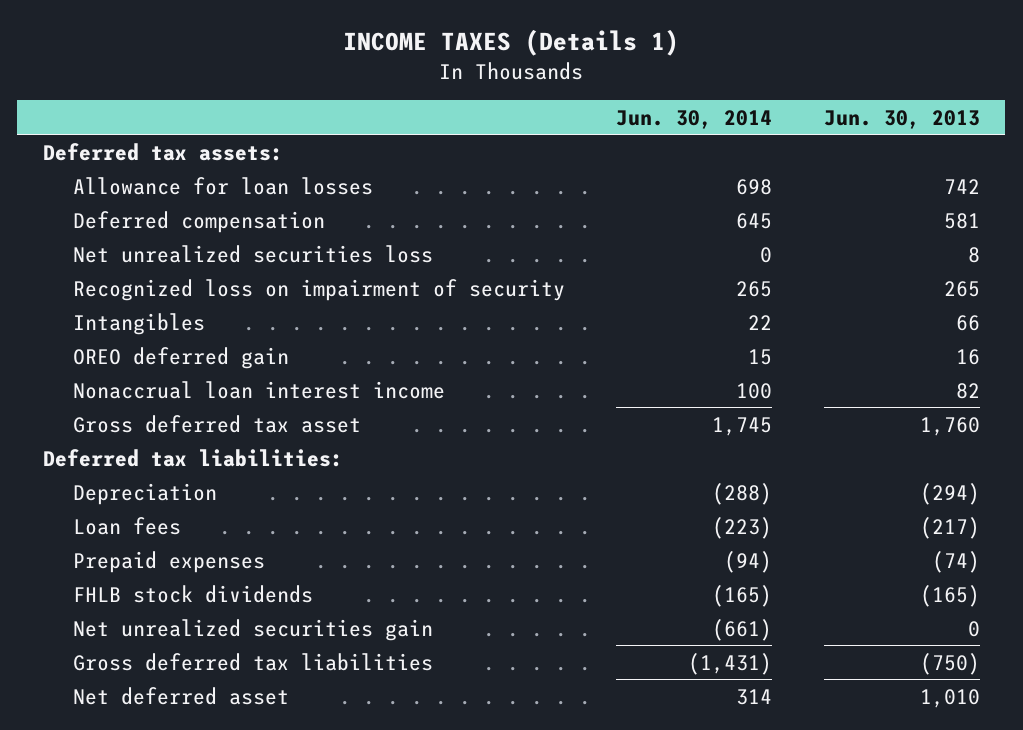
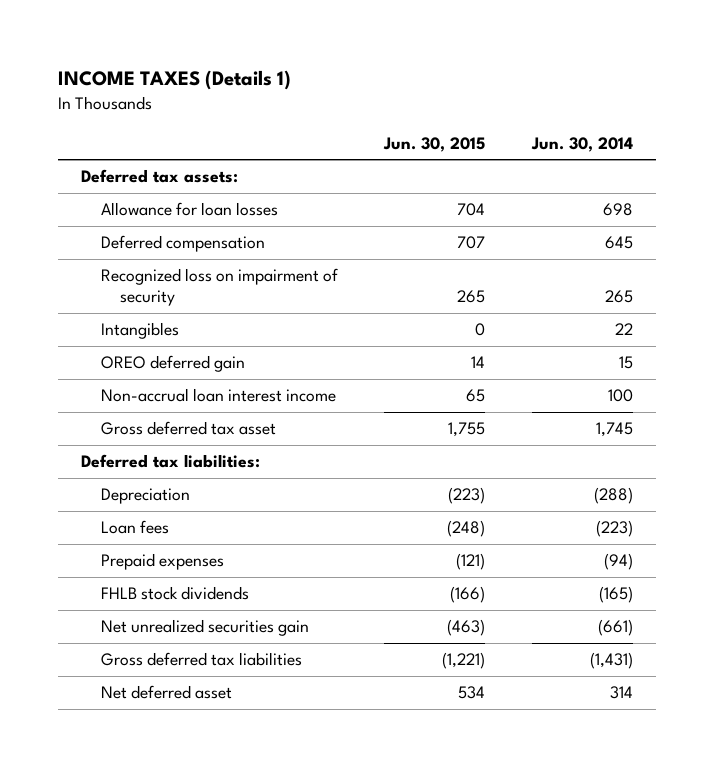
[823,109,980,129] Jun. 30, 2013 -> none
none -> [383,136,486,152] Jun. 30, 2015
[72,244,433,263] Net unrealized securities loss -> none
[72,380,445,399] Nonaccrual loan interest income -> [100,388,336,403] Non-accrual loan interest income

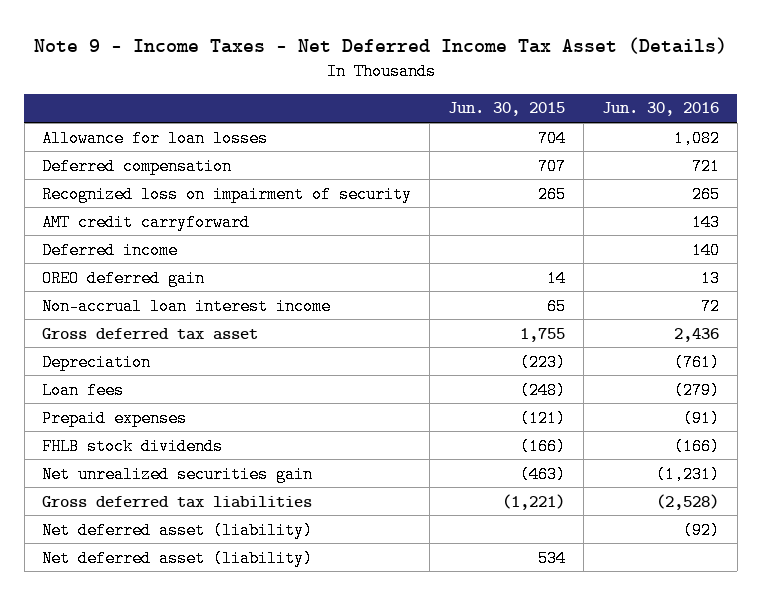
[57,70,291,91] INCOME TAXES (Details 1) -> [33,36,727,54] Note 9 - Income Taxes - Net Deferred Income Tax Asset (Details)
[530,136,633,152] Jun. 30, 2014 -> none
none -> [601,102,719,117] Jun. 30, 2016
[80,169,238,184] Deferred tax assets: -> none
[100,322,179,340] Intangibles -> none
none -> [42,213,251,231] AMT credit carryforward
none -> [42,241,179,259] Deferred income
[80,454,260,469] Deferred tax liabilities: -> none
none -> [42,521,314,539] Net deferred asset (liability)
[100,685,232,700] Net deferred asset -> [42,549,314,567] Net deferred asset (liability)

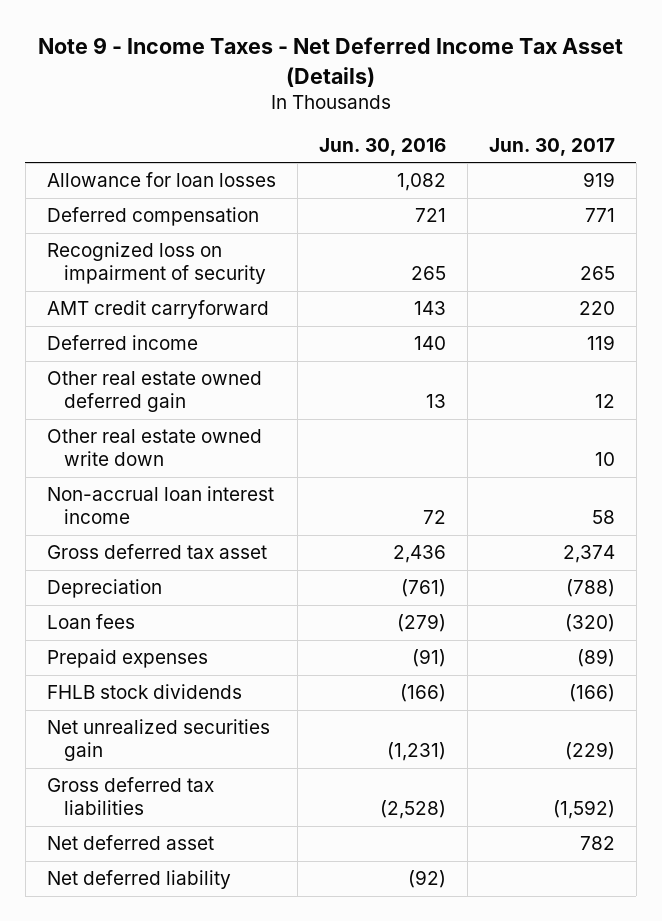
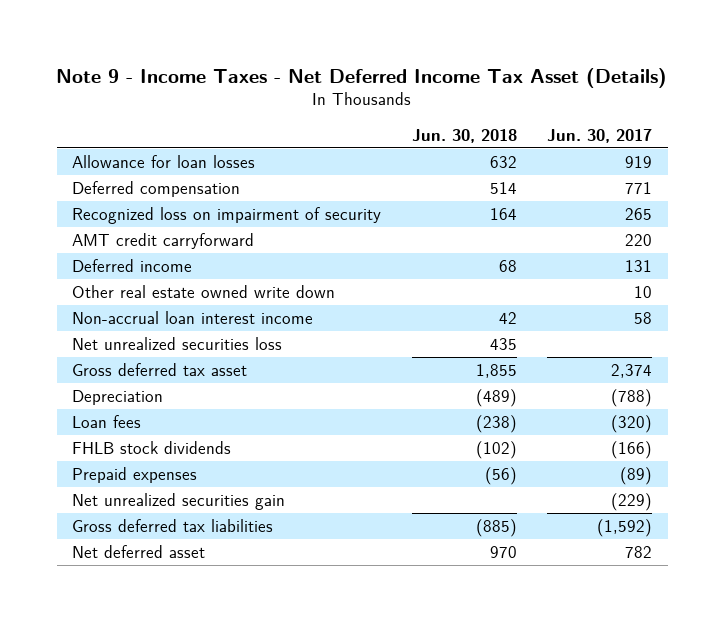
[318,137,446,156] Jun. 30, 2016 -> none
none -> [411,128,517,143] Jun. 30, 2018
[46,371,262,413] Other real estate owned deferred gain -> none
[586,335,615,351] 119 -> [625,259,653,272] 131
none -> [72,336,283,350] Net unrealized securities loss
[46,649,208,669] Prepaid expenses -> [72,466,198,483] Prepaid expenses
[46,870,231,890] Net deferred liability -> none

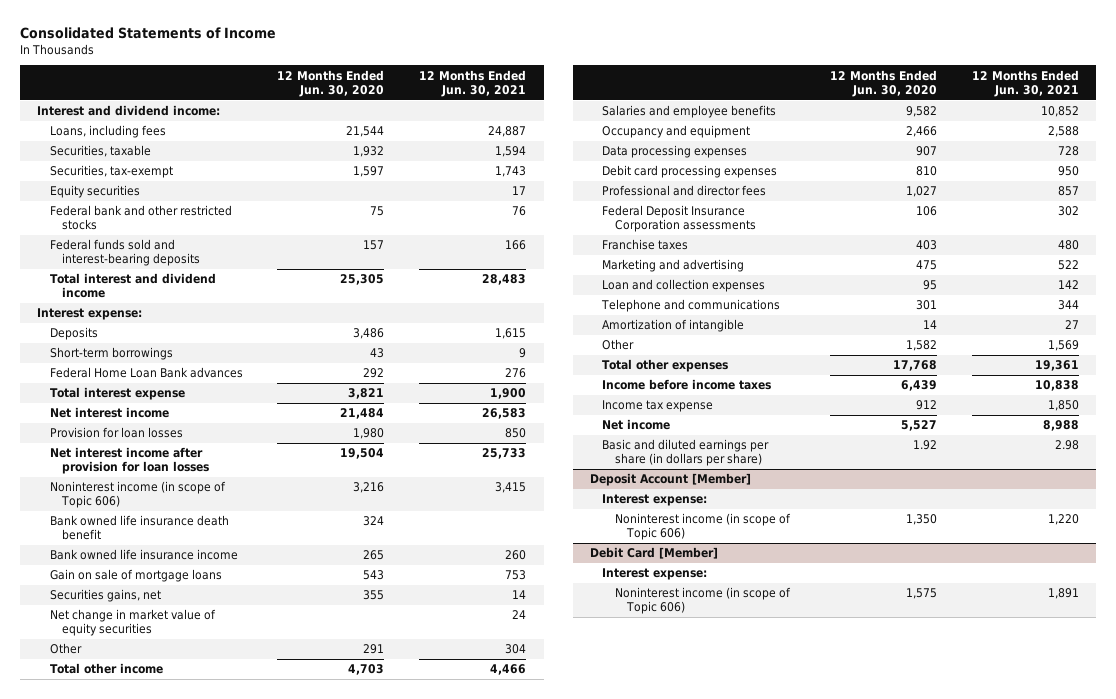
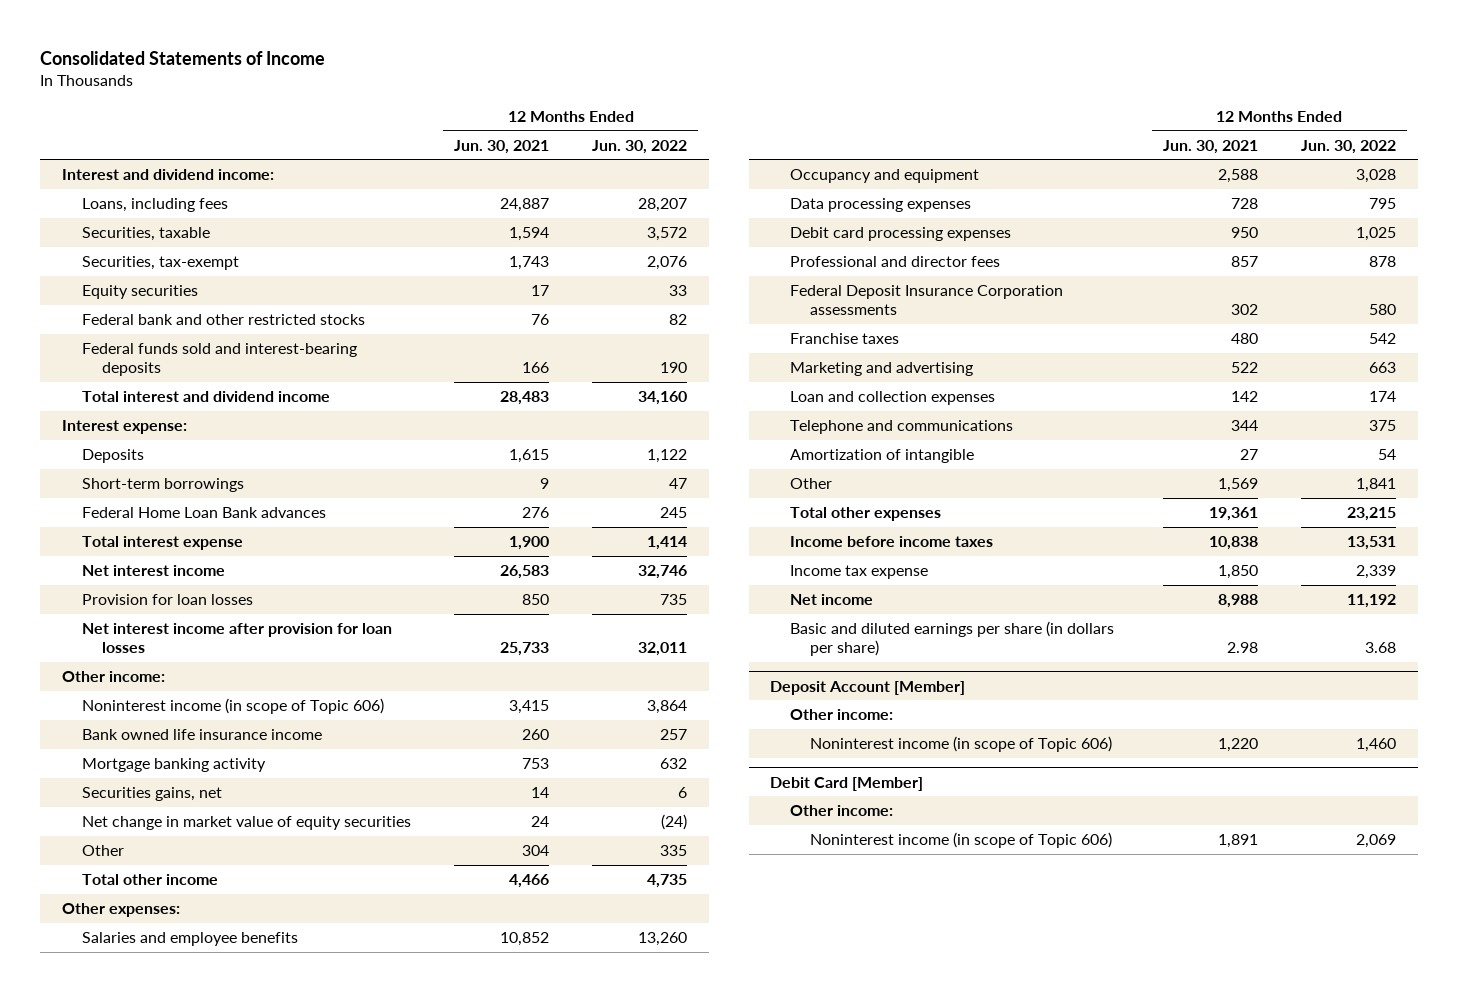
[277,69,385,97] 12 Months Ended Jun. 30, 2020 -> none
none -> [592,139,688,154] Jun. 30, 2022
none -> [61,671,165,683] Other income:
[49,515,229,541] Bank owned life insurance death benefit -> none
[49,569,222,583] Gain on sale of mortgage loans -> [81,758,266,773] Mortgage banking activity
none -> [61,903,180,918] Other expenses:
[602,494,708,507] Interest expense: -> none
none -> [790,709,894,721] Other income:
[602,568,708,581] Interest expense: -> none
none -> [790,805,894,817] Other income:

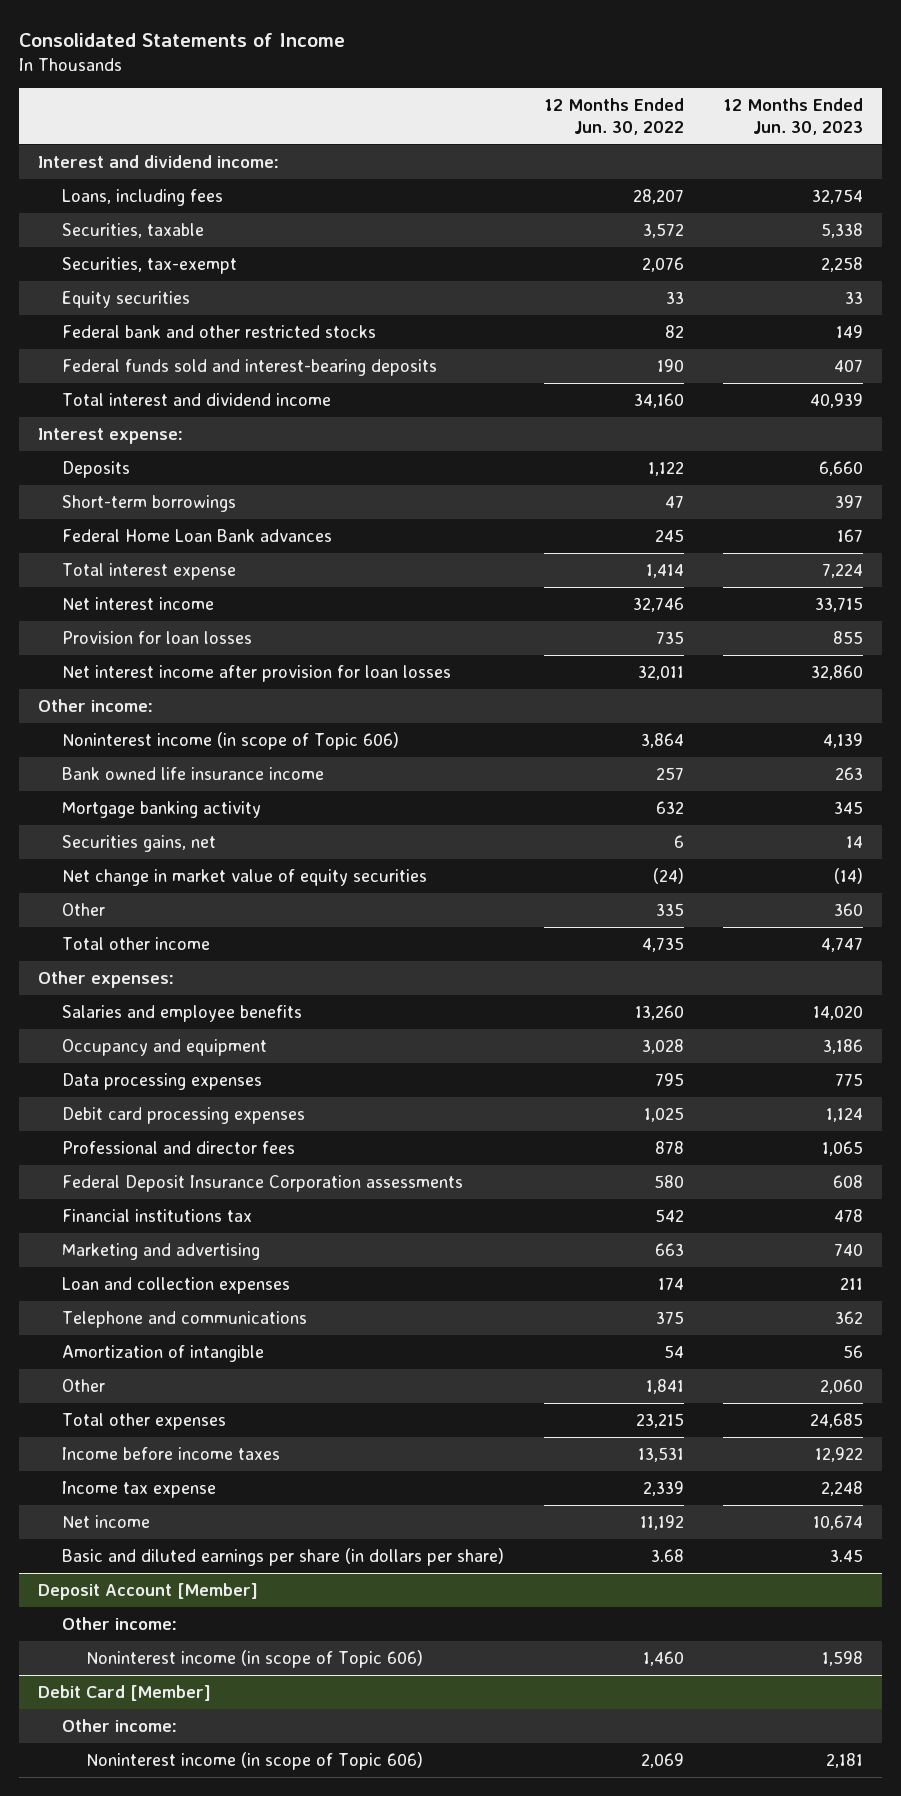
[454,139,550,154] Jun. 30, 2021 -> none
none -> [722,98,863,135] 12 Months Ended Jun. 30, 2023
[790,333,900,345] Franchise taxes -> [62,1208,253,1222] Financial institutions tax

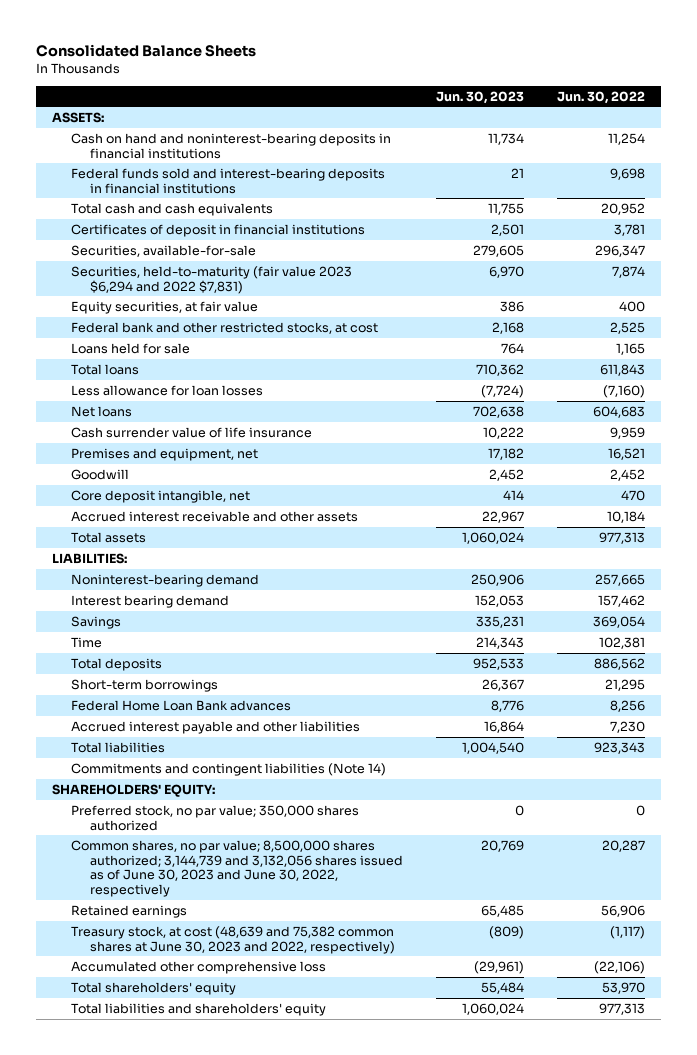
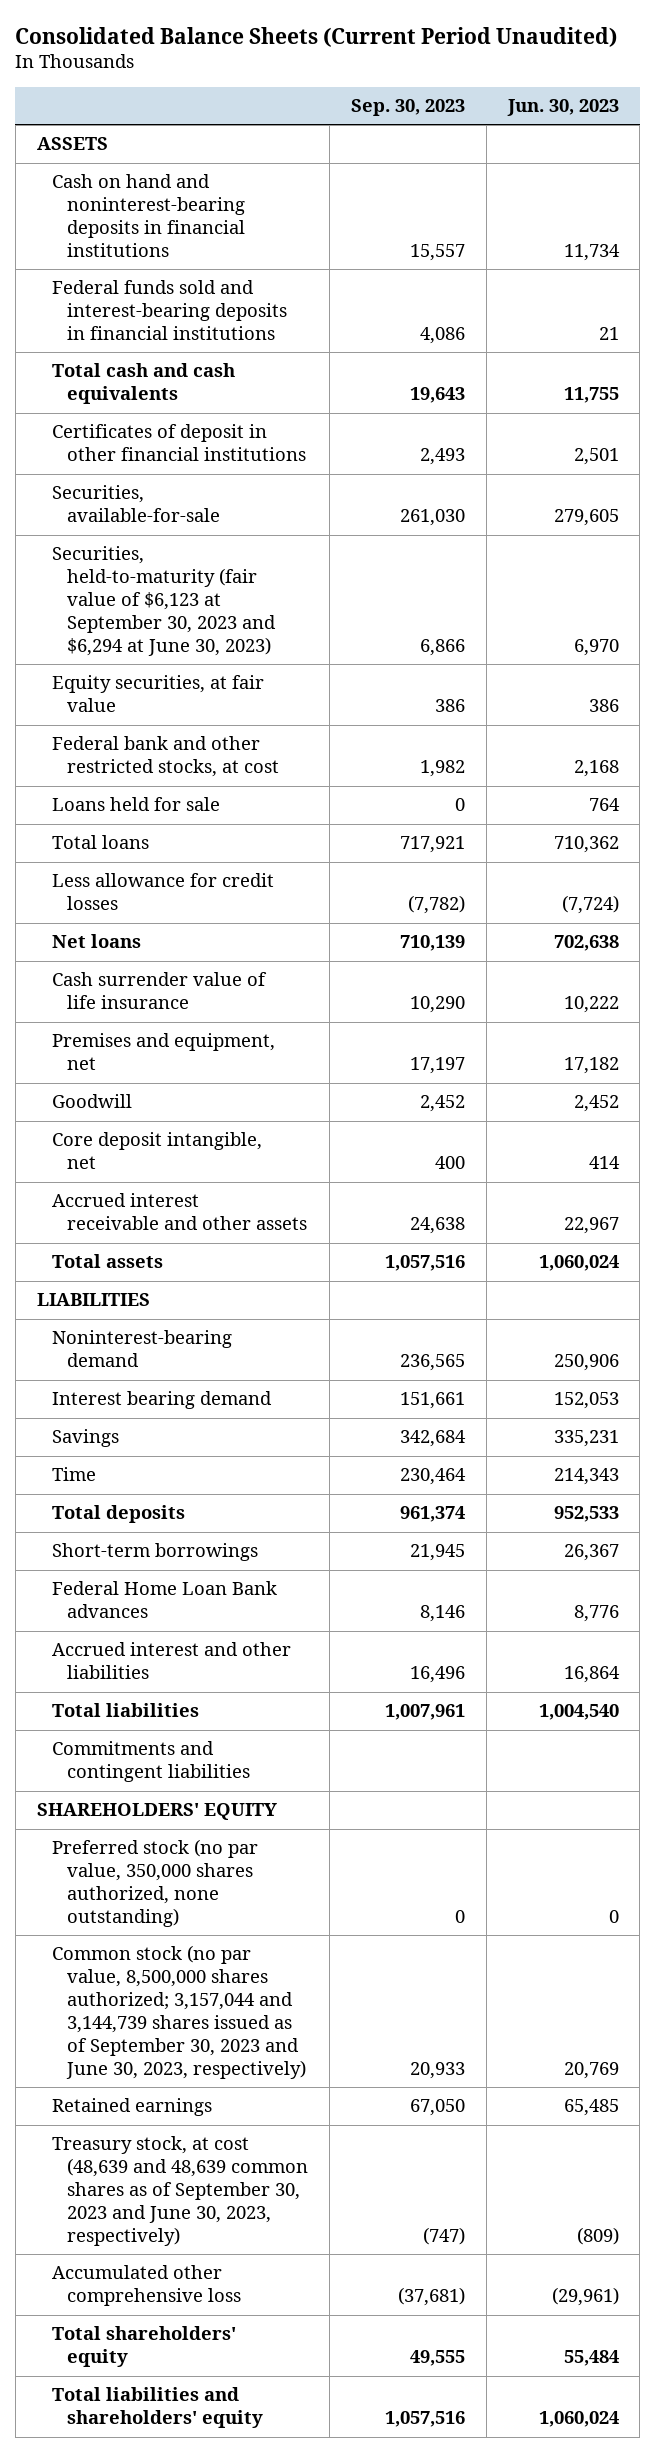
[35,43,256,57] Consolidated Balance Sheets -> [15,26,618,47] Consolidated Balance Sheets (Current Period Unaudited)
[556,90,645,104] Jun. 30, 2022 -> none
none -> [350,99,465,117] Sep. 30, 2023
[52,112,105,124] ASSETS: -> [36,137,108,151] ASSETS
[71,224,366,238] Certificates of deposit in financial institutions -> [51,424,306,462] Certificates of deposit in other financial institutions
[71,266,353,294] Securities, held-to-maturity (fair value 2023 $6,294 and 2022 $7,831) -> [51,546,276,657] Securities, held-to-maturity (fair value of $6,123 at September 30, 2023 and $6,294 at June 30, 2023)
[71,385,264,397] Less allowance for loan losses -> [51,873,274,911] Less allowance for credit losses
[52,553,128,565] LIABILITIES: -> [36,1293,150,1307] LIABILITIES
[71,721,361,735] Accrued interest payable and other liabilities -> [51,1642,291,1680] Accrued interest and other liabilities
[71,763,387,777] Commitments and contingent liabilities (Note 14) -> [51,1741,250,1783] Commitments and contingent liabilities
[52,784,216,798] SHAREHOLDERS' EQUITY: -> [36,1803,277,1821] SHAREHOLDERS' EQUITY
[71,805,360,831] Preferred stock, no par value; 350,000 shares authorized -> [51,1839,258,1928] Preferred stock (no par value, 350,000 shares authorized, none outstanding)
[71,840,404,897] Common shares, no par value; 8,500,000 shares authorized; 3,144,739 and 3,132,056 shares issued as of June 30, 2023 and June 30, 2022, respectively -> [51,1945,306,2080] Common stock (no par value, 8,500,000 shares authorized; 3,157,044 and 3,144,739 shares issued as of September 30, 2023 and June 30, 2023, respectively)
[71,926,396,954] Treasury stock, at cost (48,639 and 75,382 common shares at June 30, 2023 and 2022, respectively) -> [51,2136,308,2247] Treasury stock, at cost (48,639 and 48,639 common shares as of September 30, 2023 and June 30, 2023, respectively)

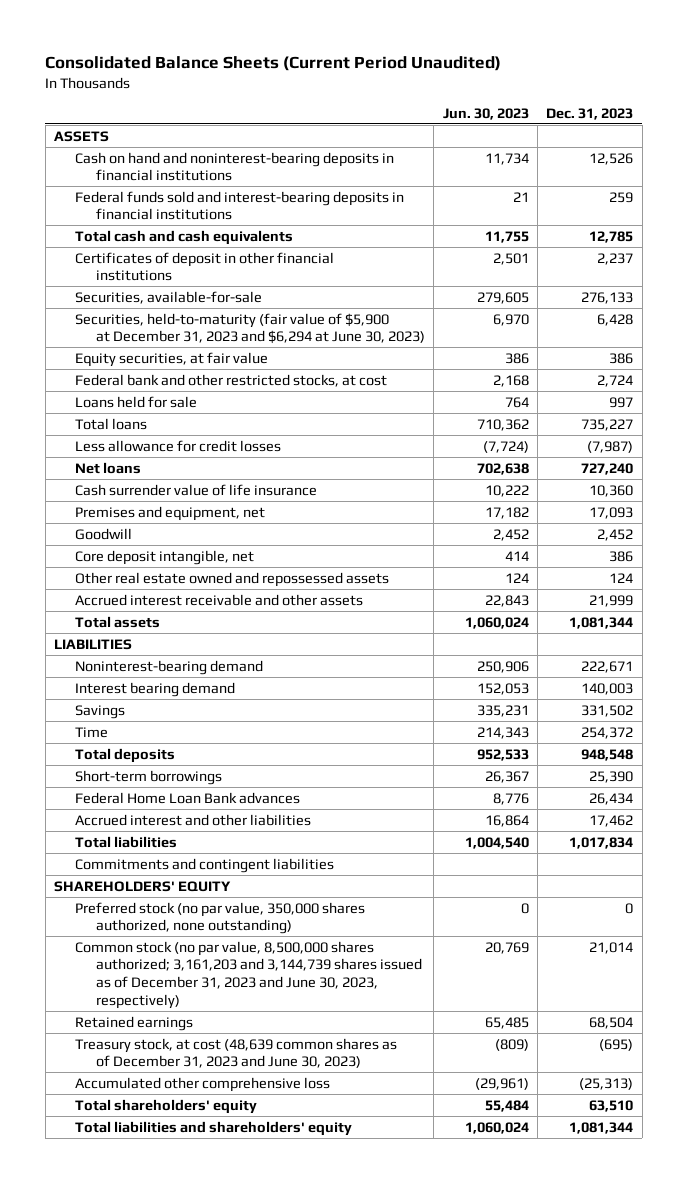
[350,99,465,117] Sep. 30, 2023 -> none
none -> [546,107,634,120] Dec. 31, 2023
[51,546,276,657] Securities, held-to-maturity (fair value of $6,123 at September 30, 2023 and $6,294 at June 30, 2023) -> [75,312,426,345] Securities, held-to-maturity (fair value of $5,900 at December 31, 2023 and $6,294 at June 30, 2023)
none -> [75,571,390,587] Other real estate owned and repossessed assets
[563,1217,619,1235] 22,967 -> [484,594,529,607] 22,843
[51,1945,306,2080] Common stock (no par value, 8,500,000 shares authorized; 3,157,044 and 3,144,739 shares issued as of September 30, 2023 and June 30, 2023, respectively) -> [75,940,423,1009] Common stock (no par value, 8,500,000 shares authorized; 3,161,203 and 3,144,739 shares issued as of December 31, 2023 and June 30, 2023, respectively)
[51,2136,308,2247] Treasury stock, at cost (48,639 and 48,639 common shares as of September 30, 2023 and June 30, 2023, respectively) -> [75,1037,398,1069] Treasury stock, at cost (48,639 common shares as of December 31, 2023 and June 30, 2023)

